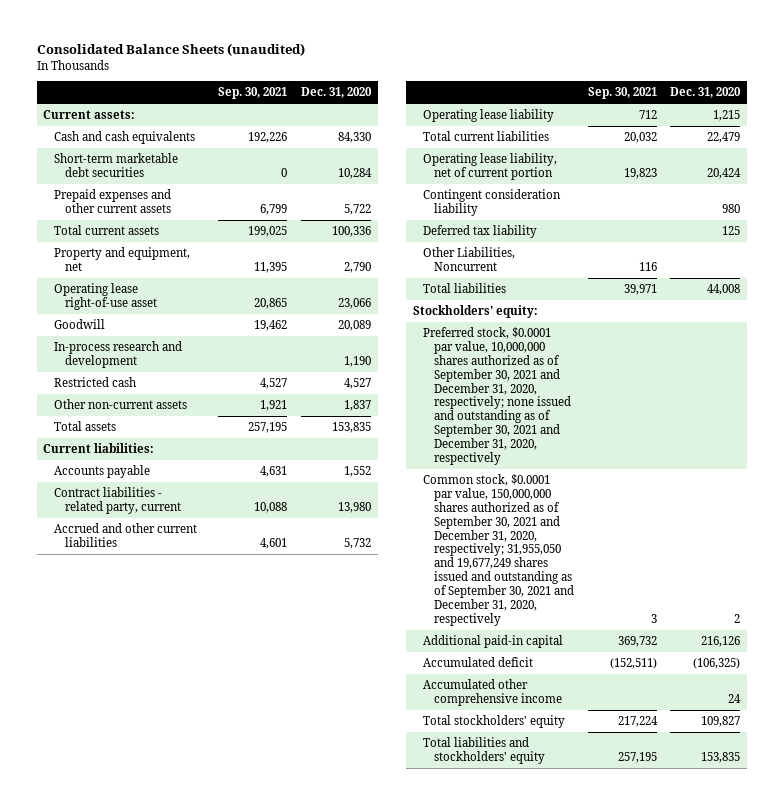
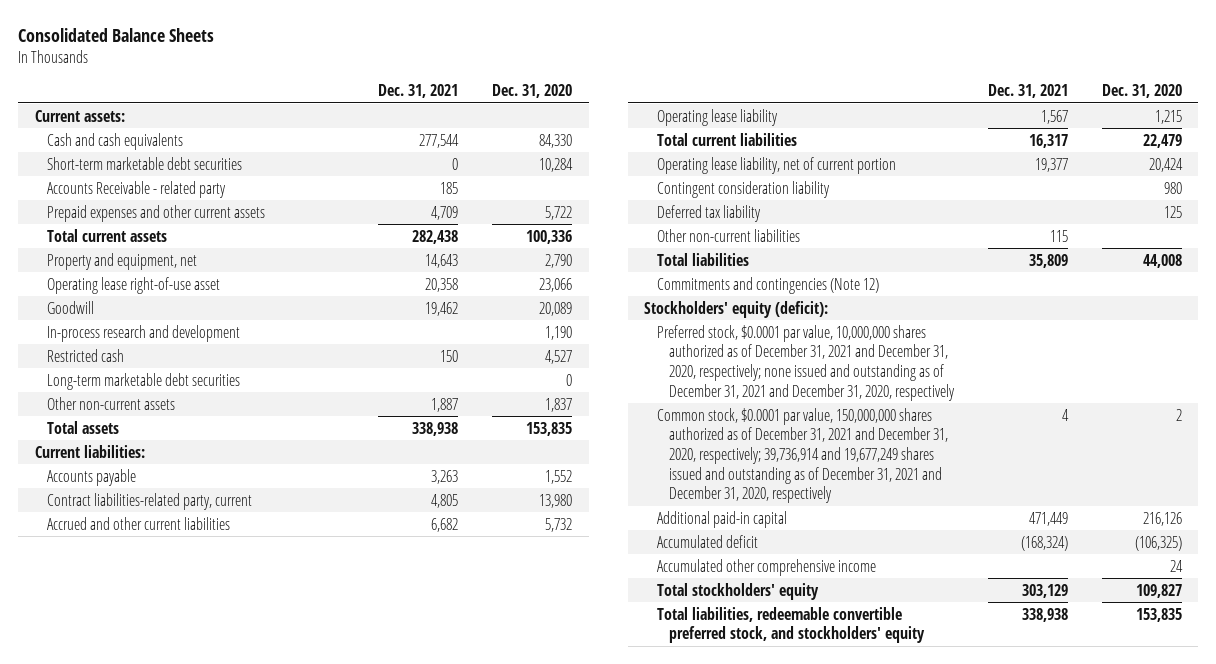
[36,43,305,57] Consolidated Balance Sheets (unaudited) -> [17,27,214,42] Consolidated Balance Sheets
[218,87,288,100] Sep. 30, 2021 -> none
none -> [378,84,459,99] Dec. 31, 2021
none -> [47,180,227,198] Accounts Receivable - related party
none -> [47,372,241,390] Long-term marketable debt securities
[54,487,181,514] Contract liabilities - related party, current -> [47,492,253,510] Contract liabilities-related party, current
[423,247,516,271] Other Liabilities, Noncurrent -> none
none -> [656,228,800,242] Other non-current liabilities
none -> [656,276,879,294] Commitments and contingencies (Note 12)
[412,305,538,319] Stockholders' equity: -> [644,300,829,318] Stockholders' equity (deficit):
[423,327,572,465] Preferred stock, $0.0001 par value, 10,000,000 shares authorized as of September 30, 2021 and December 31, 2020, respectively; none issued and outstanding as of September 30, 2021 and December 31, 2020, respectively -> [656,324,955,401] Preferred stock, $0.0001 par value, 10,000,000 shares authorized as of December 31, 2021 and December 31, 2020, respectively; none issued and outstanding as of December 31, 2021 and December 31, 2020, respectively
[423,474,575,626] Common stock, $0.0001 par value, 150,000,000 shares authorized as of September 30, 2021 and December 31, 2020, respectively; 31,955,050 and 19,677,249 shares issued and outstanding as of September 30, 2021 and December 31, 2020, respectively -> [656,407,948,504] Common stock, $0.0001 par value, 150,000,000 shares authorized as of December 31, 2021 and December 31, 2020, respectively; 39,736,914 and 19,677,249 shares issued and outstanding as of December 31, 2021 and December 31, 2020, respectively
[423,737,546,764] Total liabilities and stockholders' equity -> [656,606,925,644] Total liabilities, redeemable convertible preferred stock, and stockholders' equity

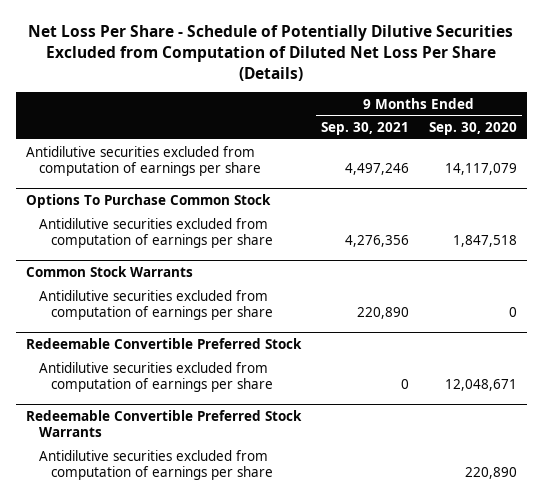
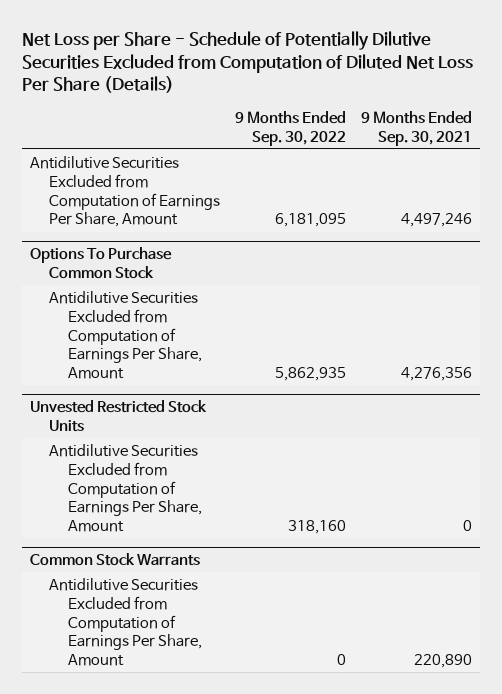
[28,24,514,81] Net Loss Per Share - Schedule of Potentially Dilutive Securities Excluded from Computation of Diluted Net Loss Per Share (Details) -> [22,30,474,94] Net Loss per Share - Schedule of Potentially Dilutive Securities Excluded from Computation of Diluted Net Loss Per Share (Details)
[428,121,517,135] Sep. 30, 2020 -> none
none -> [234,110,346,146] 9 Months Ended Sep. 30, 2022
[25,145,261,177] Antidilutive securities excluded from computation of earnings per share -> [29,155,220,228] Antidilutive Securities Excluded from Computation of Earnings Per Share, Amount
[38,217,274,249] Antidilutive securities excluded from computation of earnings per share -> [48,290,203,380] Antidilutive Securities Excluded from Computation of Earnings Per Share, Amount
none -> [29,400,207,433] Unvested Restricted Stock Units
none -> [48,443,203,533] Antidilutive Securities Excluded from Computation of Earnings Per Share, Amount
[25,337,302,349] Redeemable Convertible Preferred Stock -> none
[38,361,274,393] Antidilutive securities excluded from computation of earnings per share -> none
[25,409,302,438] Redeemable Convertible Preferred Stock Warrants -> none
[38,449,274,481] Antidilutive securities excluded from computation of earnings per share -> none
[38,289,274,321] Antidilutive securities excluded from computation of earnings per share -> [48,577,203,667] Antidilutive Securities Excluded from Computation of Earnings Per Share, Amount

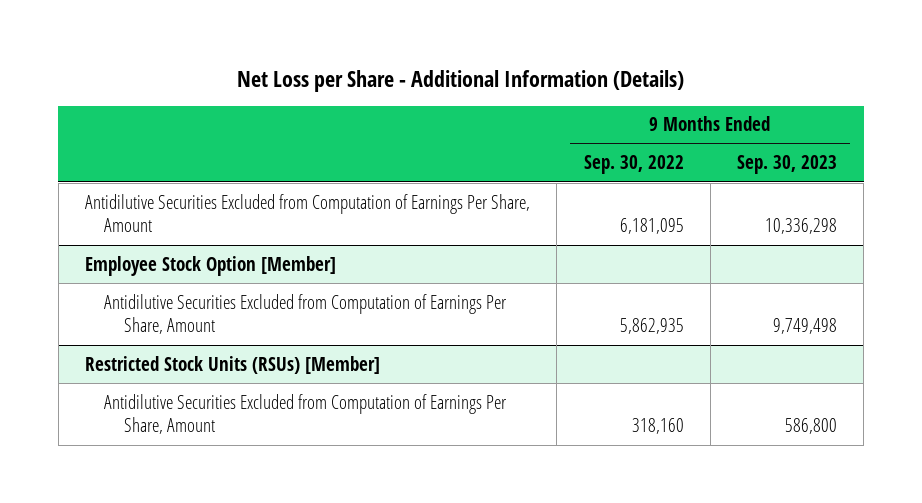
[22,30,474,94] Net Loss per Share - Schedule of Potentially Dilutive Securities Excluded from Computation of Diluted Net Loss Per Share (Details) -> [237,70,685,93] Net Loss per Share - Additional Information (Details)
[361,110,473,146] 9 Months Ended Sep. 30, 2021 -> none
none -> [737,155,838,175] Sep. 30, 2023
[29,247,172,280] Options To Purchase Common Stock -> [85,255,337,276] Employee Stock Option [Member]
[29,400,207,433] Unvested Restricted Stock Units -> [85,355,381,374] Restricted Stock Units (RSUs) [Member]
[29,553,200,567] Common Stock Warrants -> none
[48,577,203,667] Antidilutive Securities Excluded from Computation of Earnings Per Share, Amount -> none

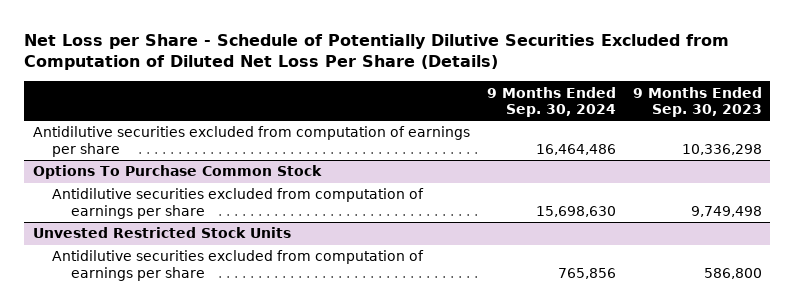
[237,70,685,93] Net Loss per Share - Additional Information (Details) -> [24,33,730,71] Net Loss per Share - Schedule of Potentially Dilutive Securities Excluded from Computation of Diluted Net Loss Per Share (Details)
[583,155,684,175] Sep. 30, 2022 -> none
none -> [486,86,616,117] 9 Months Ended Sep. 30, 2024
[85,193,531,233] Antidilutive Securities Excluded from Computation of Earnings Per Share, Amount -> [32,126,470,157] Antidilutive securities excluded from computation of earnings per share
[85,255,337,276] Employee Stock Option [Member] -> [32,165,322,180] Options To Purchase Common Stock
[104,293,508,335] Antidilutive Securities Excluded from Computation of Earnings Per Share, Amount -> [52,188,425,219] Antidilutive securities excluded from computation of earnings per share
[85,355,381,374] Restricted Stock Units (RSUs) [Member] -> [32,227,291,239] Unvested Restricted Stock Units
[104,393,508,435] Antidilutive Securities Excluded from Computation of Earnings Per Share, Amount -> [52,250,425,281] Antidilutive securities excluded from computation of earnings per share

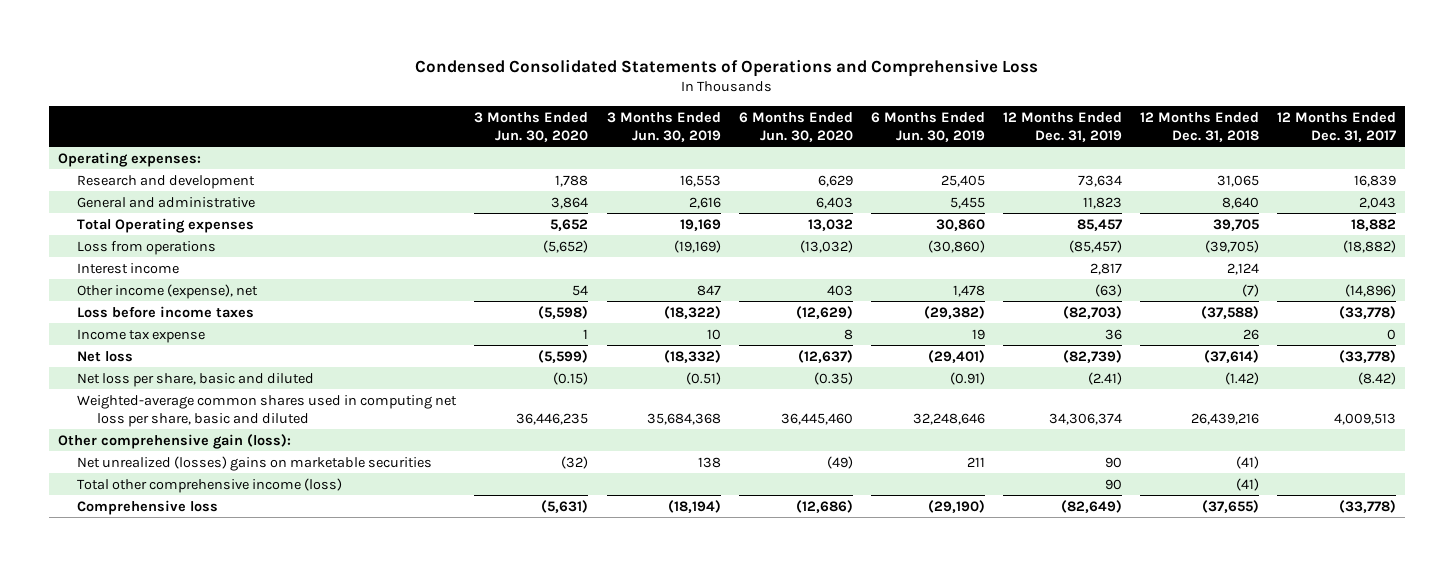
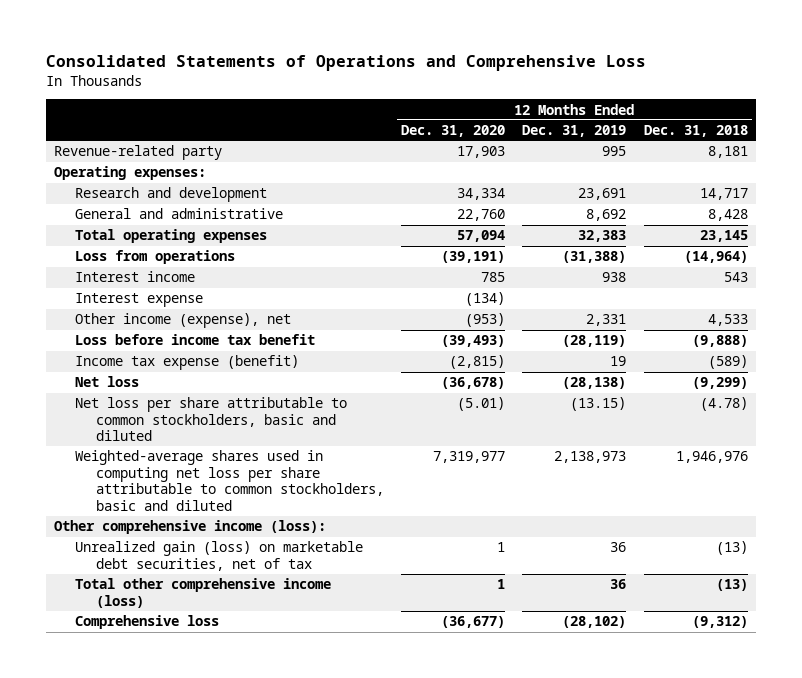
[414,58,1038,77] Condensed Consolidated Statements of Operations and Comprehensive Loss -> [45,54,646,71] Consolidated Statements of Operations and Comprehensive Loss
[474,111,589,142] 3 Months Ended Jun. 30, 2020 -> none
[606,111,721,142] 3 Months Ended Jun. 30, 2019 -> none
[738,111,853,142] 6 Months Ended Jun. 30, 2020 -> none
[870,111,985,142] 6 Months Ended Jun. 30, 2019 -> none
[1276,111,1396,142] 12 Months Ended Dec. 31, 2017 -> none
none -> [401,125,506,138] Dec. 31, 2020
none -> [54,145,223,161] Revenue-related party
[1077,174,1122,187] 73,634 -> [578,188,627,201] 23,691
[1216,174,1259,187] 31,065 -> [699,188,748,201] 14,717
[1082,196,1122,209] 11,823 -> [586,209,627,222] 8,692
[1221,196,1259,209] 8,640 -> [707,209,748,222] 8,428
[77,217,255,233] Total Operating expenses -> [75,229,268,244] Total operating expenses
[1076,218,1122,231] 85,457 -> [578,230,627,243] 32,383
[1212,218,1259,231] 39,705 -> [699,230,748,243] 23,145
[1068,239,1122,253] (85,457) -> [562,251,627,264] (31,388)
[1204,239,1259,253] (39,705) -> [683,251,748,264] (14,964)
[1089,262,1122,275] 2,817 -> [602,272,627,283] 938
[1226,262,1259,275] 2,124 -> [723,272,748,283] 543
none -> [75,293,204,308] Interest expense
[1094,283,1122,297] (63) -> [586,314,627,327] 2,331
[1241,283,1259,297] (7) -> [707,314,748,327] 4,533
[77,305,255,318] Loss before income taxes -> [75,334,316,346] Loss before income tax benefit
[1062,305,1122,319] (82,703) -> [562,335,627,348] (28,119)
[1200,305,1259,319] (37,588) -> [691,335,748,348] (9,888)
[77,328,206,343] Income tax expense -> [75,355,300,371] Income tax expense (benefit)
[1104,328,1122,340] 36 -> [610,356,627,367] 19
[1242,328,1259,340] 26 -> [707,355,748,370] (589)
[1062,349,1122,363] (82,739) -> [562,377,627,390] (28,138)
[1203,349,1259,363] (37,614) -> [691,377,748,390] (9,299)
[77,372,315,387] Net loss per share, basic and diluted -> [75,397,348,442] Net loss per share attributable to common stockholders, basic and diluted
[1087,371,1122,385] (2.41) -> [570,397,627,412] (13.15)
[1224,371,1259,385] (1.42) -> [699,397,748,412] (4.78)
[77,394,458,427] Weighted-average common shares used in computing net loss per share, basic and diluted -> [75,450,385,511] Weighted-average shares used in computing net loss per share attributable to common stockholders, basic and diluted
[1048,412,1122,425] 34,306,374 -> [554,451,627,464] 2,138,973
[1190,412,1259,425] 26,439,216 -> [675,451,748,464] 1,946,976
[57,433,291,449] Other comprehensive gain (loss): -> [54,520,327,535] Other comprehensive income (loss):
[77,455,433,471] Net unrealized (losses) gains on marketable securities -> [75,541,364,571] Unrealized gain (loss) on marketable debt securities, net of tax
[1104,456,1122,468] 90 -> [610,542,627,553] 36
[1235,455,1259,469] (41) -> [715,541,748,556] (13)
[1104,478,1122,490] 90 -> [610,579,627,590] 36
[1235,477,1259,491] (41) -> [715,579,748,592] (13)
[1060,499,1122,513] (82,649) -> [562,616,627,629] (28,102)
[1201,499,1259,513] (37,655) -> [691,616,748,629] (9,312)

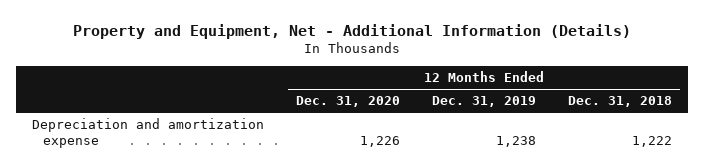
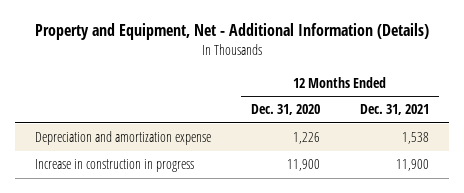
[431,96,536,108] Dec. 31, 2019 -> none
[567,96,672,108] Dec. 31, 2018 -> none
none -> [359,104,429,116] Dec. 31, 2021
none -> [34,159,194,173] Increase in construction in progress

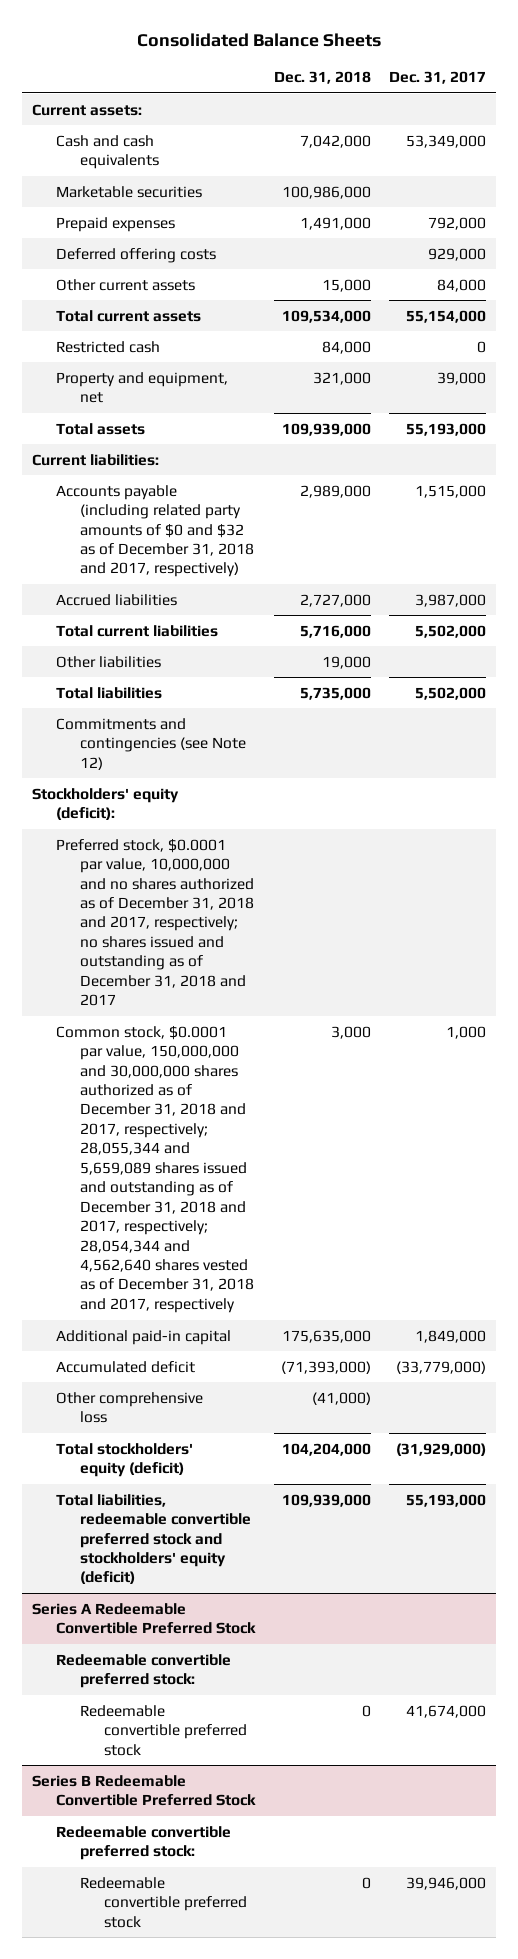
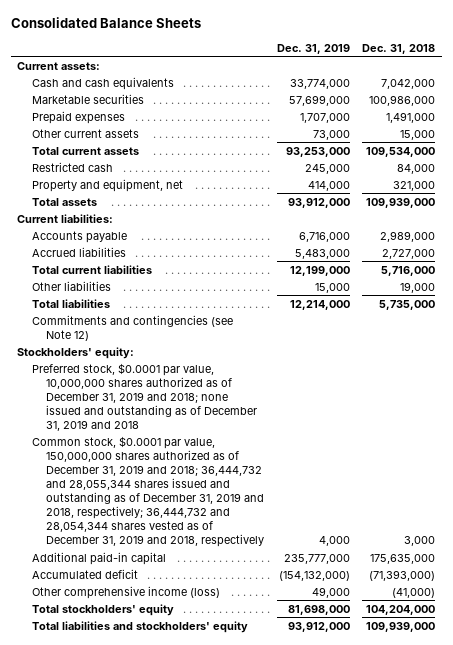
[389,71,487,85] Dec. 31, 2017 -> none
none -> [276,44,350,55] Dec. 31, 2019
[55,247,216,263] Deferred offering costs -> none
[55,484,254,578] Accounts payable (including related party amounts of $0 and $32 as of December 31, 2018 and 2017, respectively) -> [31,230,127,243] Accounts payable
[31,787,179,821] Stockholders' equity (deficit): -> [17,346,135,359] Stockholders' equity:
[55,838,254,1007] Preferred stock, $0.0001 par value, 10,000,000 and no shares authorized as of December 31, 2018 and 2017, respectively; no shares issued and outstanding as of December 31, 2018 and 2017 -> [31,362,258,431] Preferred stock, $0.0001 par value, 10,000,000 shares authorized as of December 31, 2019 and 2018; none issued and outstanding as of December 31, 2019 and 2018
[55,1025,254,1313] Common stock, $0.0001 par value, 150,000,000 and 30,000,000 shares authorized as of December 31, 2018 and 2017, respectively; 28,055,344 and 5,659,089 shares issued and outstanding as of December 31, 2018 and 2017, respectively; 28,054,344 and 4,562,640 shares vested as of December 31, 2018 and 2017, respectively -> [31,435,265,548] Common stock, $0.0001 par value, 150,000,000 shares authorized as of December 31, 2019 and 2018; 36,444,732 and 28,055,344 shares issued and outstanding as of December 31, 2019 and 2018, respectively; 36,444,732 and 28,054,344 shares vested as of December 31, 2019 and 2018, respectively
[31,1602,256,1635] Series A Redeemable Convertible Preferred Stock -> none
[55,1653,231,1689] Redeemable convertible preferred stock: -> none
[79,1704,247,1756] Redeemable convertible preferred stock -> none
[31,1774,256,1807] Series B Redeemable Convertible Preferred Stock -> none
[55,1825,231,1861] Redeemable convertible preferred stock: -> none
[79,1876,247,1928] Redeemable convertible preferred stock -> none
[55,1391,203,1424] Other comprehensive loss -> [31,585,220,599] Other comprehensive income (loss)
[55,1442,193,1478] Total stockholders' equity (deficit) -> [31,603,174,616] Total stockholders' equity
[55,1493,251,1585] Total liabilities, redeemable convertible preferred stock and stockholders' equity (deficit) -> [31,620,248,633] Total liabilities and stockholders' equity

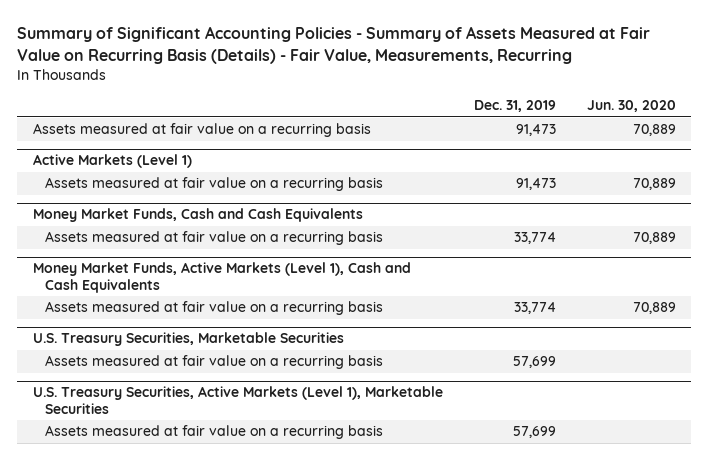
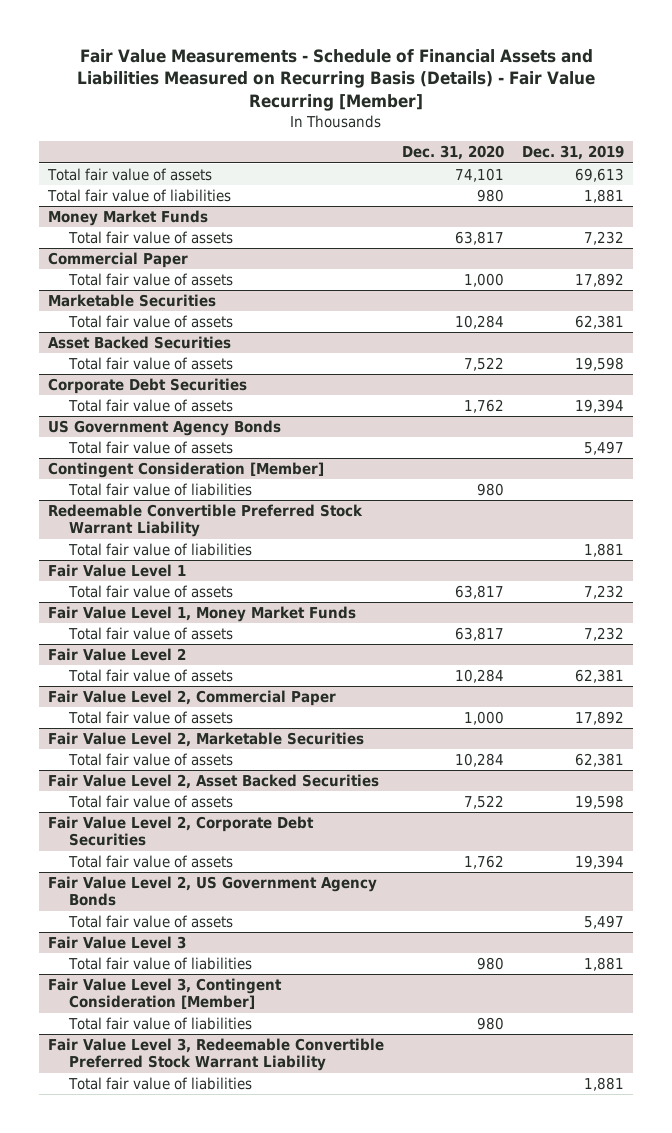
[17,25,651,64] Summary of Significant Accounting Policies - Summary of Assets Measured at Fair Value on Recurring Basis (Details) - Fair Value, Measurements, Recurring -> [77,48,596,112] Fair Value Measurements - Schedule of Financial Assets and Liabilities Measured on Recurring Basis (Details) - Fair Value Recurring [Member]
[586,100,676,113] Jun. 30, 2020 -> none
none -> [402,145,505,161] Dec. 31, 2020
[32,208,363,223] Money Market Funds, Cash and Cash Equivalents -> none
[32,262,411,293] Money Market Funds, Active Markets (Level 1), Cash and Cash Equivalents -> none
[32,332,344,347] U.S. Treasury Securities, Marketable Securities -> none
[32,386,443,414] U.S. Treasury Securities, Active Markets (Level 1), Marketable Securities -> none
[32,123,371,138] Assets measured at fair value on a recurring basis -> [47,168,213,182] Total fair value of assets
[515,124,556,137] 91,473 -> [575,168,625,183] 69,613
none -> [47,189,232,203] Total fair value of liabilities
[32,154,192,169] Active Markets (Level 1) -> [48,210,209,227] Money Market Funds
[44,177,383,192] Assets measured at fair value on a recurring basis -> [67,231,233,245] Total fair value of assets
[515,178,556,191] 91,473 -> [584,231,625,246] 7,232
none -> [48,252,189,269] Commercial Paper
[44,231,383,246] Assets measured at fair value on a recurring basis -> [67,273,233,287] Total fair value of assets
[513,232,556,245] 33,774 -> [575,273,625,288] 17,892
none -> [48,294,217,308] Marketable Securities
[44,301,383,316] Assets measured at fair value on a recurring basis -> [67,315,233,329] Total fair value of assets
[513,302,556,315] 33,774 -> [575,315,625,330] 62,381
none -> [48,336,232,350] Asset Backed Securities
[44,355,383,370] Assets measured at fair value on a recurring basis -> [67,357,233,371] Total fair value of assets
[512,356,556,369] 57,699 -> [575,357,625,372] 19,598
none -> [48,378,248,395] Corporate Debt Securities
[44,425,383,440] Assets measured at fair value on a recurring basis -> [67,399,233,413] Total fair value of assets
[512,426,556,439] 57,699 -> [575,399,625,414] 19,394
none -> [48,420,282,437] US Government Agency Bonds
none -> [67,441,233,455] Total fair value of assets
none -> [48,462,325,479] Contingent Consideration [Member]
none -> [67,483,252,497] Total fair value of liabilities
none -> [48,504,364,538] Redeemable Convertible Preferred Stock Warrant Liability
none -> [67,543,252,557] Total fair value of liabilities
none -> [48,564,187,578] Fair Value Level 1
none -> [67,585,233,599] Total fair value of assets
none -> [48,606,357,623] Fair Value Level 1, Money Market Funds
none -> [67,627,233,641] Total fair value of assets
none -> [48,648,187,662] Fair Value Level 2
none -> [67,669,233,683] Total fair value of assets
none -> [48,690,337,707] Fair Value Level 2, Commercial Paper
none -> [67,711,233,725] Total fair value of assets
none -> [48,732,365,748] Fair Value Level 2, Marketable Securities
none -> [67,753,233,767] Total fair value of assets
none -> [48,774,380,790] Fair Value Level 2, Asset Backed Securities
none -> [67,795,233,809] Total fair value of assets
none -> [48,816,315,847] Fair Value Level 2, Corporate Debt Securities
none -> [67,855,233,869] Total fair value of assets
none -> [48,876,378,907] Fair Value Level 2, US Government Agency Bonds
none -> [67,915,233,929] Total fair value of assets
none -> [48,936,187,950] Fair Value Level 3
none -> [67,957,252,971] Total fair value of liabilities
none -> [48,978,283,1010] Fair Value Level 3, Contingent Consideration [Member]
none -> [67,1017,252,1031] Total fair value of liabilities
none -> [48,1038,385,1072] Fair Value Level 3, Redeemable Convertible Preferred Stock Warrant Liability
none -> [67,1077,252,1091] Total fair value of liabilities

